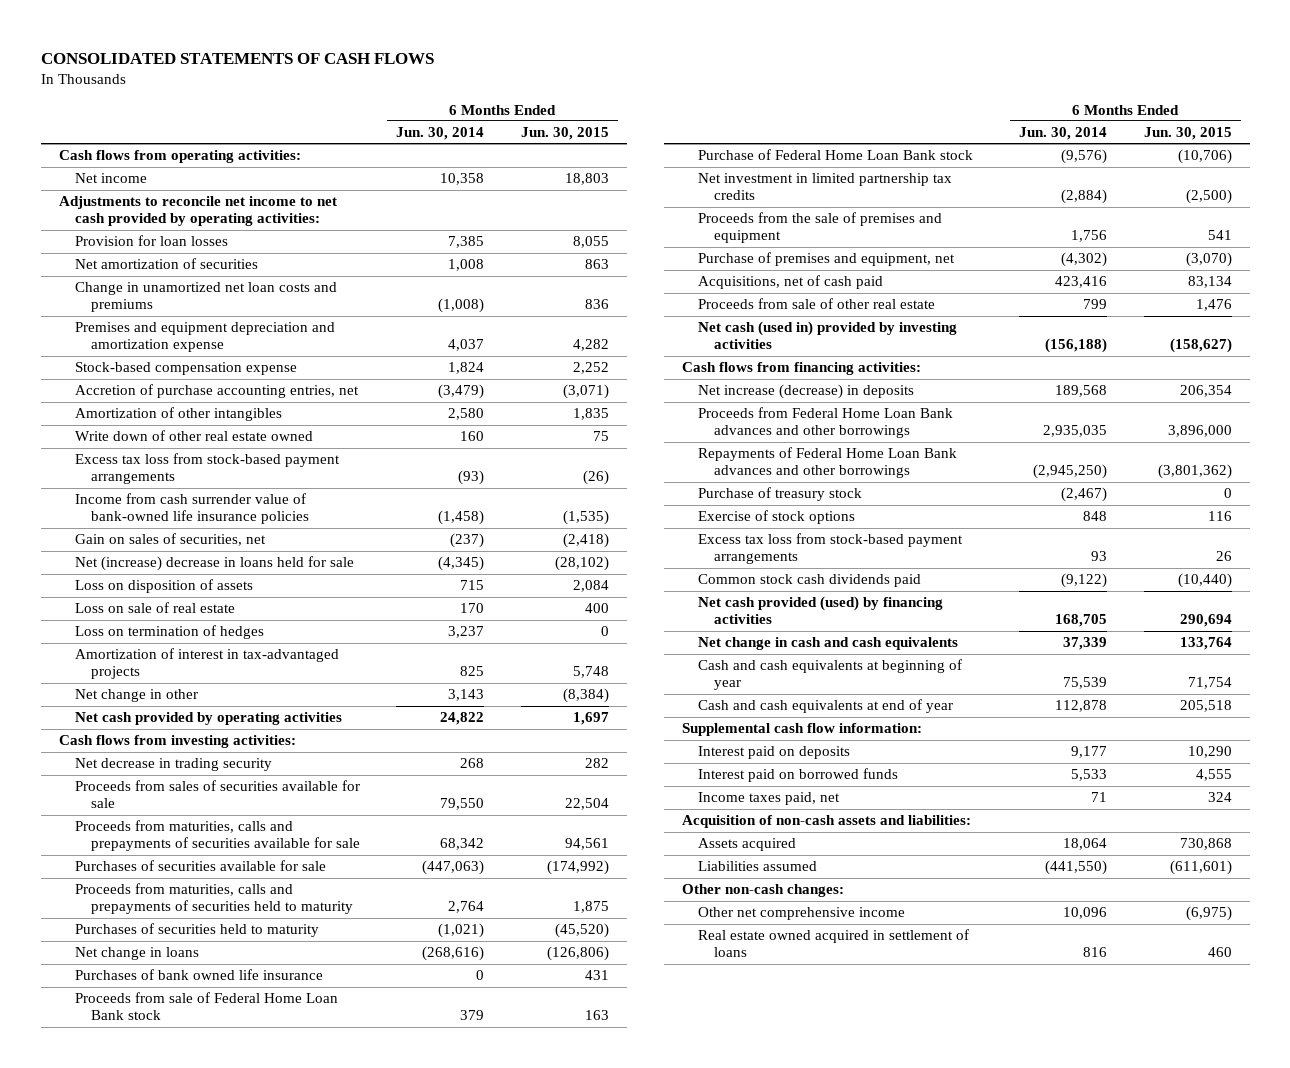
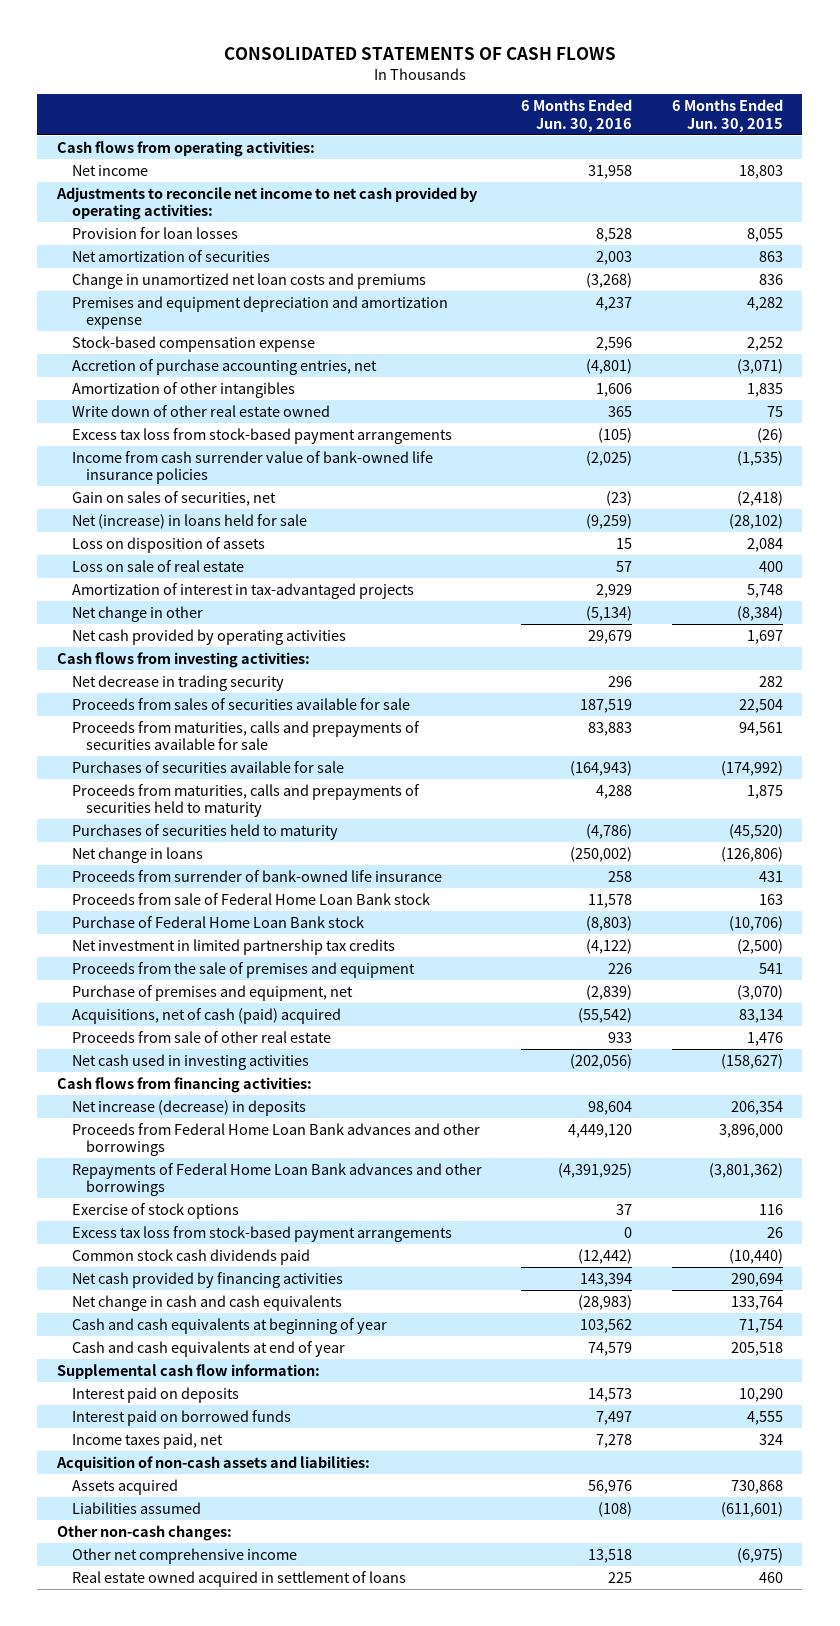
[396,127,485,141] Jun. 30, 2014 -> none
none -> [521,99,633,132] 6 Months Ended Jun. 30, 2016
[74,556,354,572] Net (increase) decrease in loans held for sale -> [71,513,307,529] Net (increase) in loans held for sale
[74,625,264,640] Loss on termination of hedges -> none
[74,969,323,981] Purchases of bank owned life insurance -> [71,869,442,882] Proceeds from surrender of bank-owned life insurance
[697,275,883,290] Acquisitions, net of cash paid -> [71,1007,341,1024] Acquisitions, net of cash (paid) acquired
[697,321,957,350] Net cash (used in) provided by investing activities -> [71,1053,309,1070] Net cash used in investing activities
[697,487,862,502] Purchase of treasury stock -> none
[697,596,943,625] Net cash provided (used) by financing activities -> [71,1271,343,1288] Net cash provided by financing activities

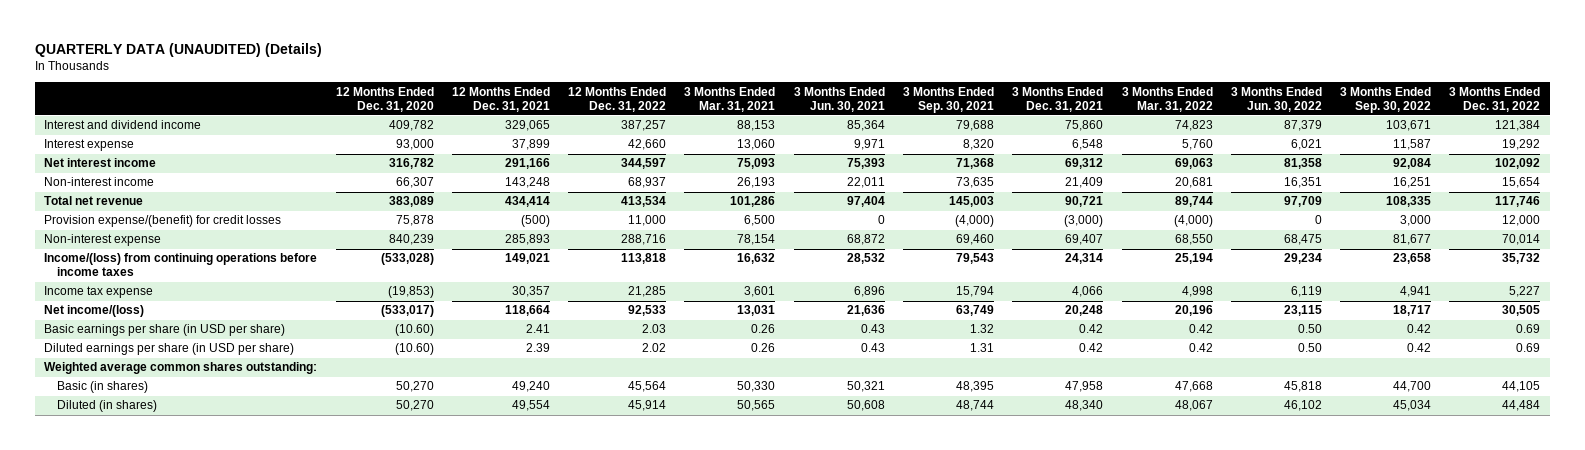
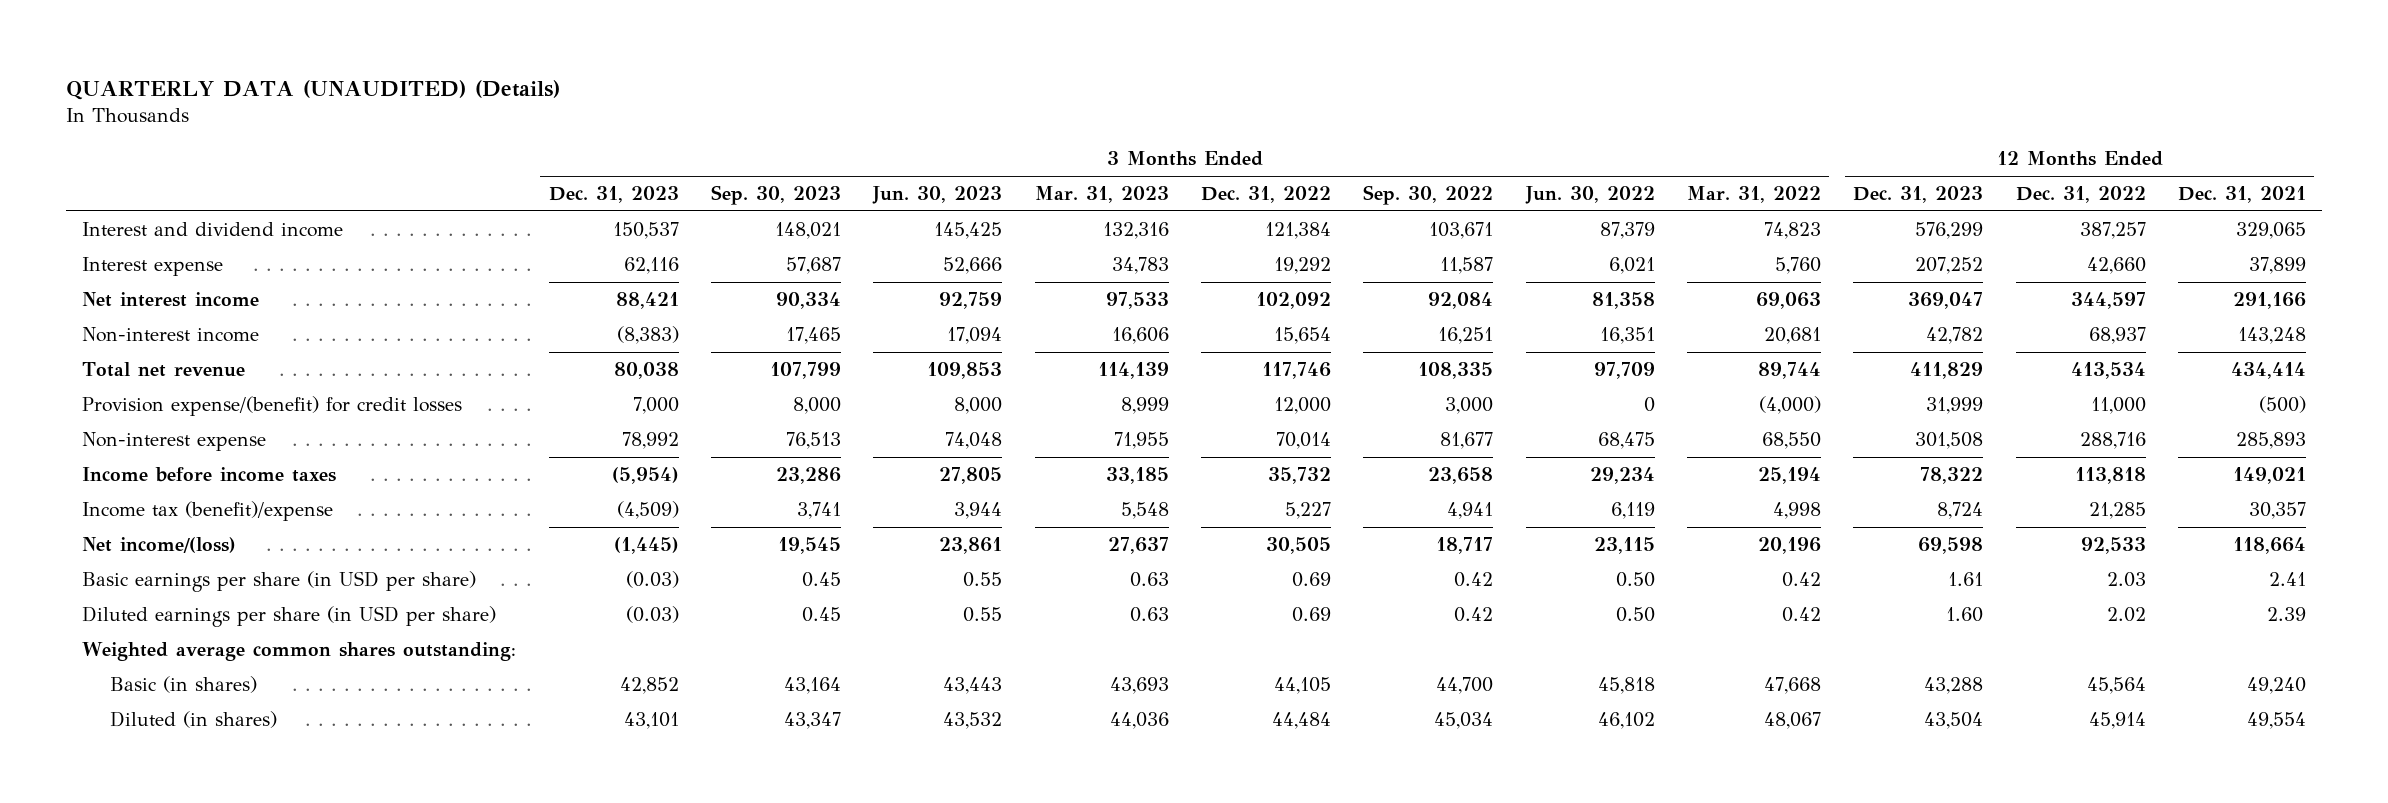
[335,86,434,112] 12 Months Ended Dec. 31, 2020 -> none
[684,86,776,112] 3 Months Ended Mar. 31, 2021 -> none
[793,86,885,112] 3 Months Ended Jun. 30, 2021 -> none
[903,86,995,113] 3 Months Ended Sep. 30, 2021 -> none
[1012,86,1104,112] 3 Months Ended Dec. 31, 2021 -> none
none -> [548,186,679,204] Dec. 31, 2023
none -> [710,185,841,206] Sep. 30, 2023
none -> [872,186,1003,205] Jun. 30, 2023
none -> [1034,186,1169,204] Mar. 31, 2023
none -> [1853,186,1984,204] Dec. 31, 2023
[44,253,318,277] Income/(loss) from continuing operations before income taxes -> [82,467,337,483] Income before income taxes
[44,286,154,299] Income tax expense -> [82,501,334,522] Income tax (benefit)/expense

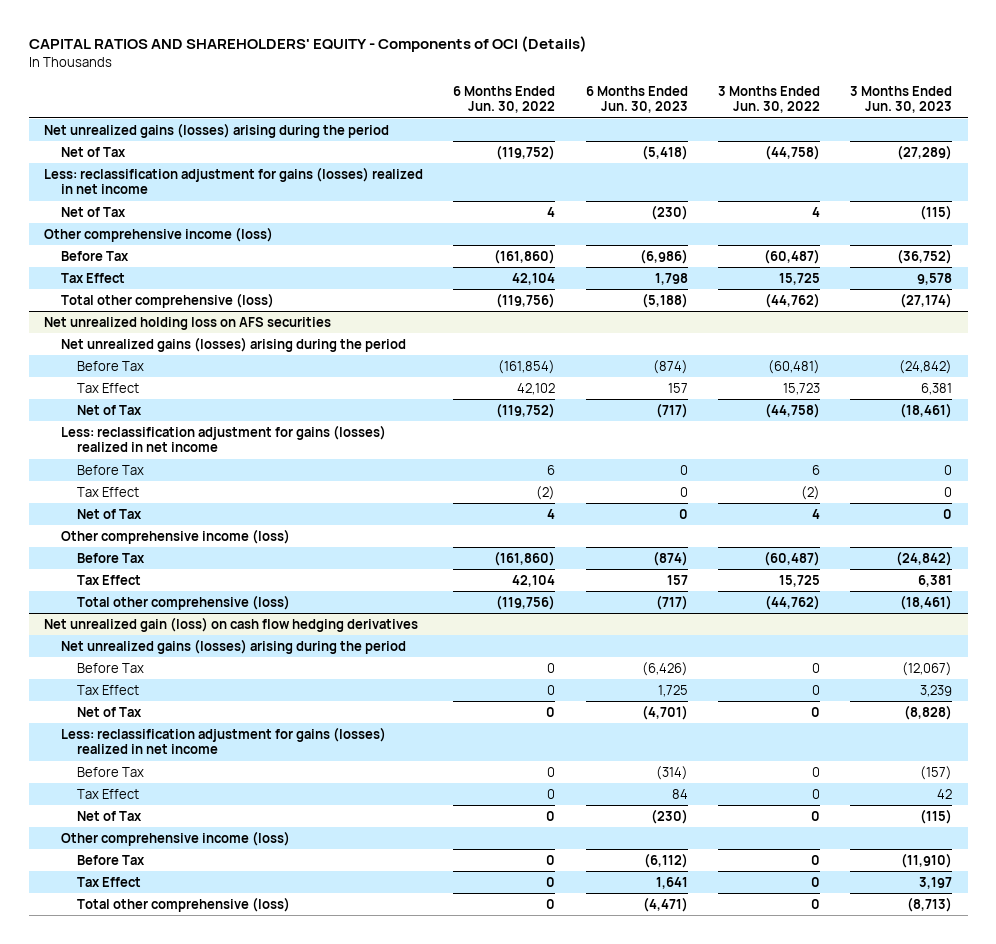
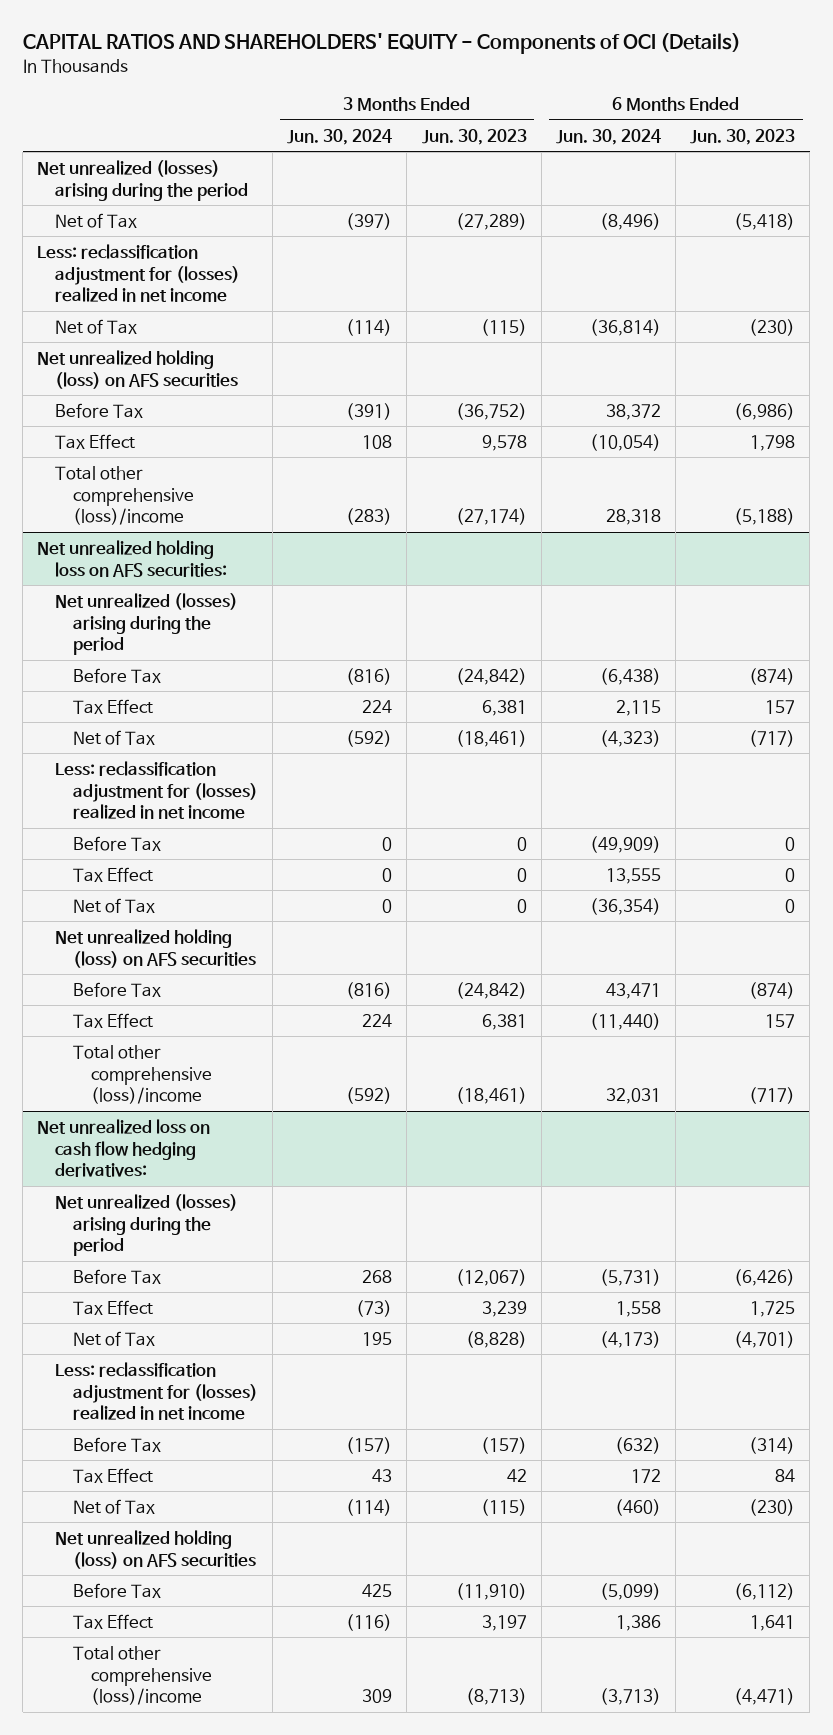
[453,85,556,114] 6 Months Ended Jun. 30, 2022 -> none
[717,85,820,114] 3 Months Ended Jun. 30, 2022 -> none
none -> [287,128,393,145] Jun. 30, 2024
none -> [555,128,661,145] Jun. 30, 2024
[43,122,389,138] Net unrealized gains (losses) arising during the period -> [37,159,249,201] Net unrealized (losses) arising during the period
[43,166,423,195] Less: reclassification adjustment for gains (losses) realized in net income -> [37,243,241,303] Less: reclassification adjustment for (losses) realized in net income
[43,226,273,242] Other comprehensive income (loss) -> [37,349,239,389] Net unrealized holding (loss) on AFS securities
[60,292,274,308] Total other comprehensive (loss) -> [55,465,194,526] Total other comprehensive (loss)/income
[43,316,331,330] Net unrealized holding loss on AFS securities -> [37,539,228,577] Net unrealized holding loss on AFS securities:
[60,336,406,352] Net unrealized gains (losses) arising during the period -> [55,592,239,656] Net unrealized (losses) arising during the period
[60,424,386,453] Less: reclassification adjustment for gains (losses) realized in net income -> [55,760,258,820] Less: reclassification adjustment for (losses) realized in net income
[60,528,290,544] Other comprehensive income (loss) -> [55,928,256,968] Net unrealized holding (loss) on AFS securities
[77,594,291,610] Total other comprehensive (loss) -> [72,1044,212,1105] Total other comprehensive (loss)/income
[43,616,418,632] Net unrealized gain (loss) on cash flow hedging derivatives -> [37,1118,211,1178] Net unrealized loss on cash flow hedging derivatives:
[60,638,406,654] Net unrealized gains (losses) arising during the period -> [55,1193,239,1257] Net unrealized (losses) arising during the period
[60,726,386,755] Less: reclassification adjustment for gains (losses) realized in net income -> [55,1361,258,1421] Less: reclassification adjustment for (losses) realized in net income
[60,830,290,846] Other comprehensive income (loss) -> [55,1529,256,1569] Net unrealized holding (loss) on AFS securities
[77,896,291,912] Total other comprehensive (loss) -> [72,1645,212,1706] Total other comprehensive (loss)/income

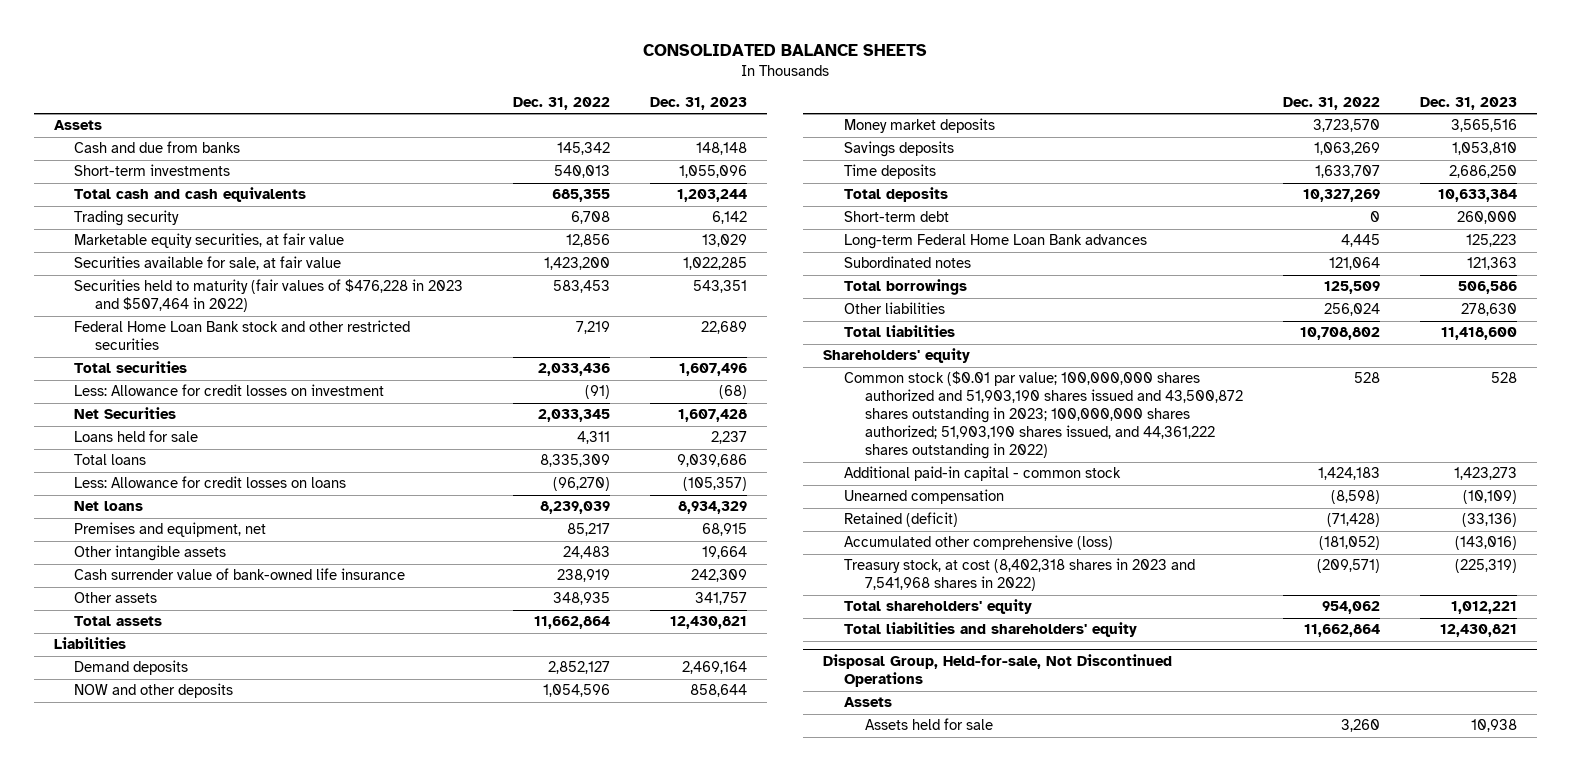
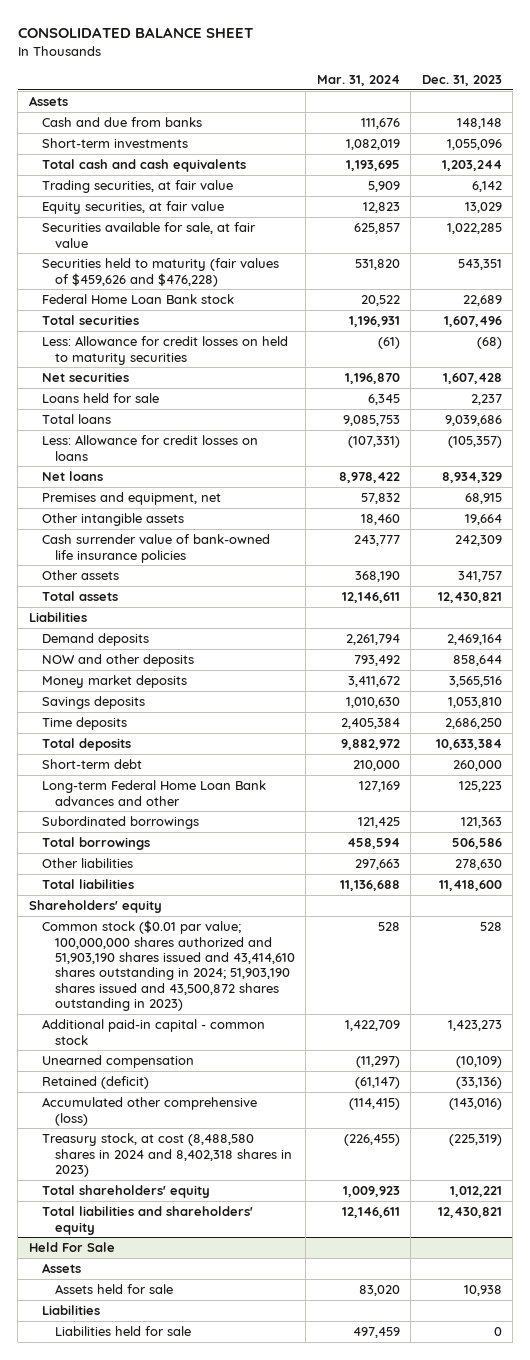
[643,44,928,57] CONSOLIDATED BALANCE SHEETS -> [17,26,253,38] CONSOLIDATED BALANCE SHEET
[513,96,611,110] Dec. 31, 2022 -> none
none -> [316,74,400,86] Mar. 31, 2024
[74,210,180,227] Trading security -> [41,180,233,194] Trading securities, at fair value
[74,233,345,249] Marketable equity securities, at fair value -> [41,201,224,215] Equity securities, at fair value
[74,279,464,313] Securities held to maturity (fair values of $476,228 in 2023 and $507,464 in 2022) -> [41,258,279,287] Securities held to maturity (fair values of $459,626 and $476,228)
[74,320,411,351] Federal Home Loan Bank stock and other restricted securities -> [41,294,234,305] Federal Home Loan Bank stock
[74,384,385,397] Less: Allowance for credit losses on investment -> [41,336,288,365] Less: Allowance for credit losses on held to maturity securities
[74,407,177,420] Net Securities -> [41,372,129,383] Net securities
[74,568,406,581] Cash surrender value of bank-owned life insurance -> [41,534,270,563] Cash surrender value of bank-owned life insurance policies
[843,234,1147,250] Long-term Federal Home Loan Bank advances -> [41,780,266,806] Long-term Federal Home Loan Bank advances and other
[843,256,971,269] Subordinated notes -> [41,816,199,830] Subordinated borrowings
[843,371,1243,460] Common stock ($0.01 par value; 100,000,000 shares authorized and 51,903,190 shares issued and 43,500,872 shares outstanding in 2023; 100,000,000 shares authorized; 51,903,190 shares issued, and 44,361,222 shares outstanding in 2022) -> [41,920,295,1012] Common stock ($0.01 par value; 100,000,000 shares authorized and 51,903,190 shares issued and 43,414,610 shares outstanding in 2024; 51,903,190 shares issued and 43,500,872 shares outstanding in 2023)
[843,558,1195,592] Treasury stock, at cost (8,402,318 shares in 2023 and 7,541,968 shares in 2022) -> [41,1133,292,1177] Treasury stock, at cost (8,488,580 shares in 2024 and 8,402,318 shares in 2023)
[823,654,1173,688] Disposal Group, Held-for-sale, Not Discontinued Operations -> [28,1242,115,1253] Held For Sale
none -> [41,1305,100,1316] Liabilities
none -> [54,1326,191,1337] Liabilities held for sale

